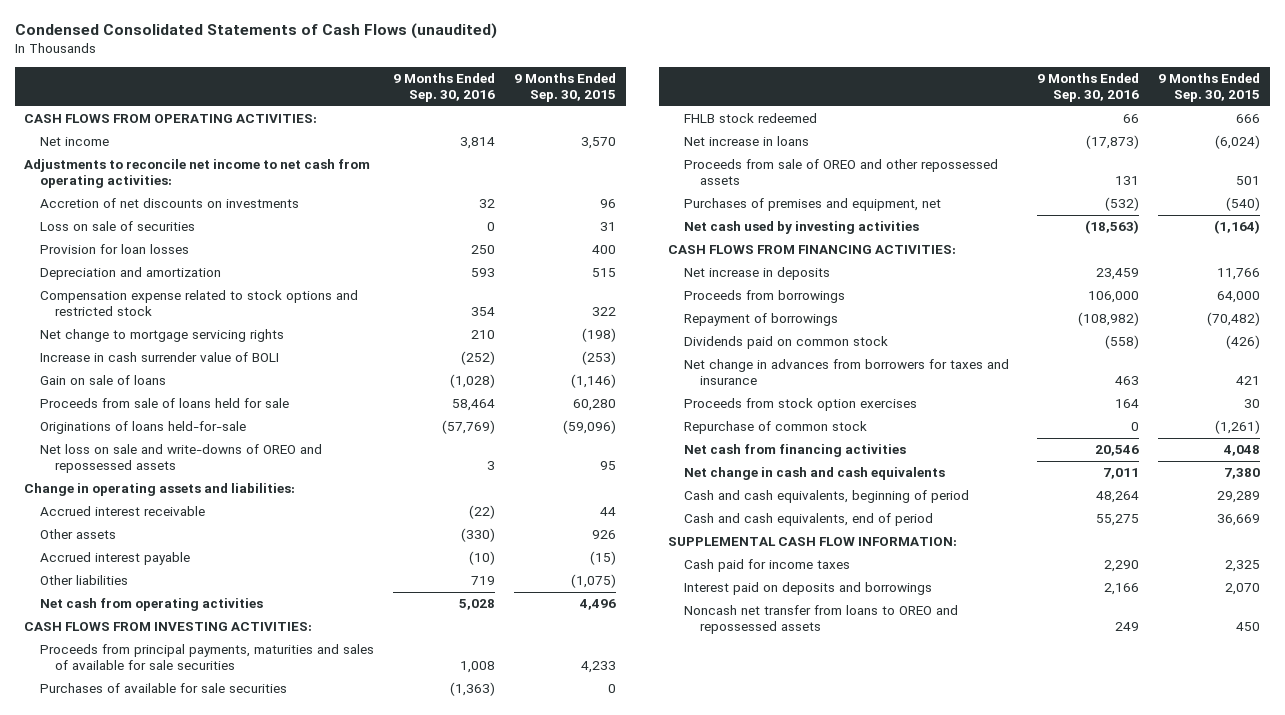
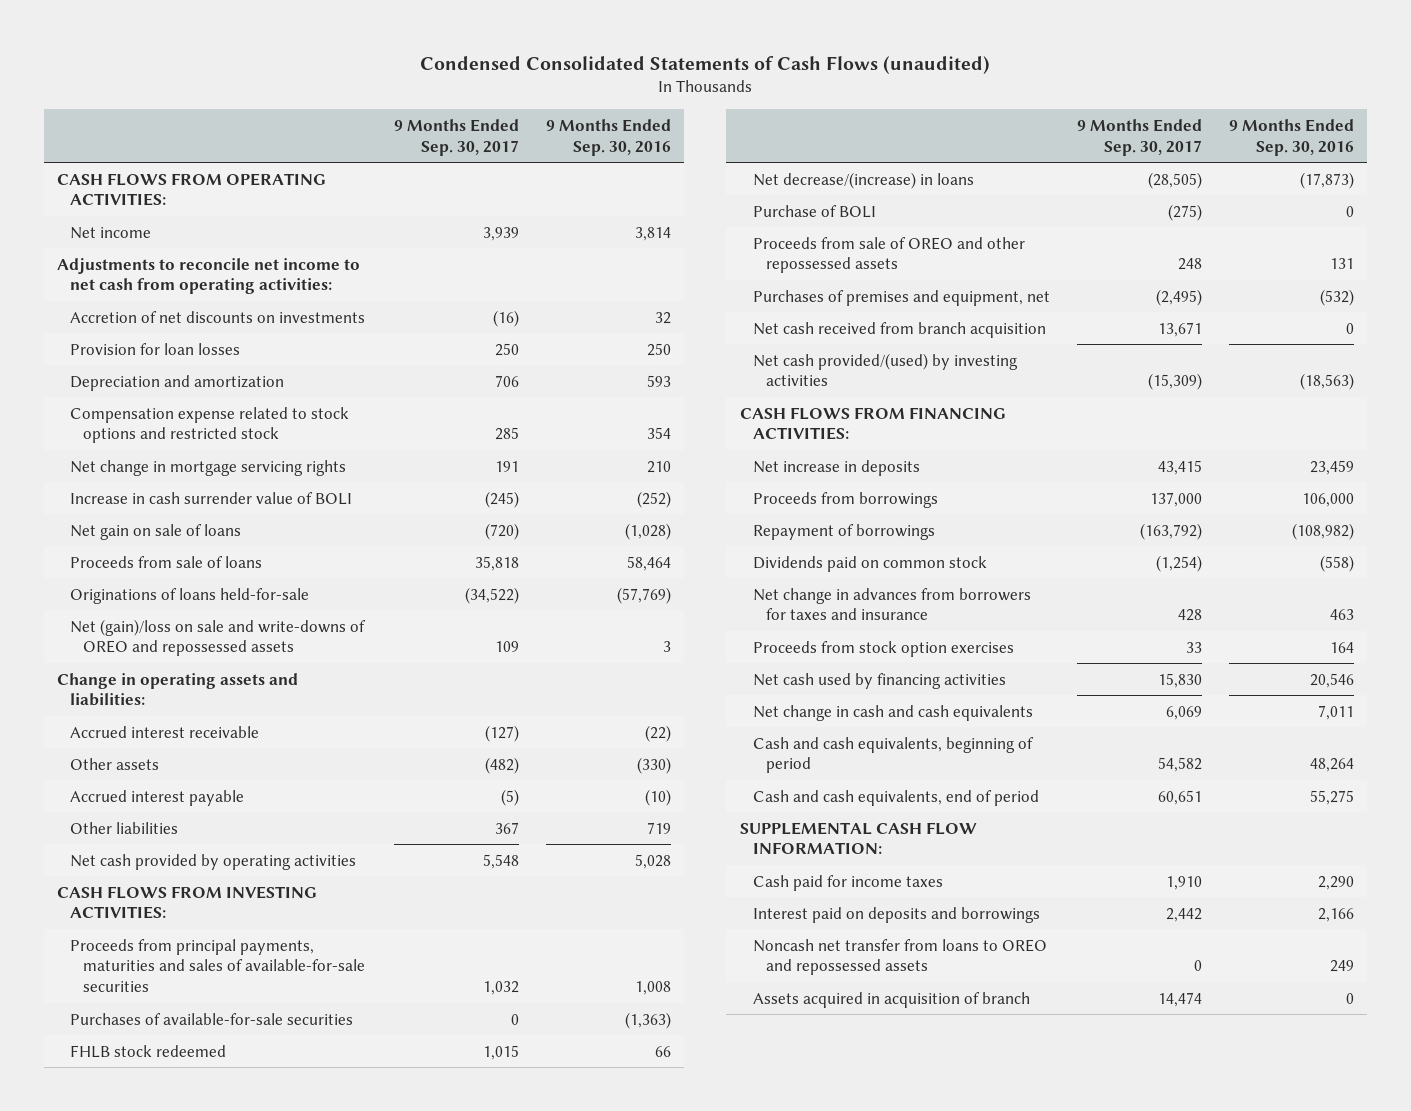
[514,72,617,102] 9 Months Ended Sep. 30, 2015 -> none
none -> [394,118,520,156] 9 Months Ended Sep. 30, 2017
[39,221,195,232] Loss on sale of securities -> none
[39,329,284,343] Net change to mortgage servicing rights -> [70,459,347,476] Net change in mortgage servicing rights
[39,375,166,386] Gain on sale of loans -> [70,523,242,540] Net gain on sale of loans
[39,398,289,409] Proceeds from sale of loans held for sale -> [70,555,263,568] Proceeds from sale of loans
[39,444,322,474] Net loss on sale and write-downs of OREO and repossessed assets -> [70,618,367,657] Net (gain)/loss on sale and write-downs of OREO and repossessed assets
[39,598,263,612] Net cash from operating activities -> [70,853,357,870] Net cash provided by operating activities
[39,644,374,671] Proceeds from principal payments, maturities and sales of available for sale securities -> [70,938,366,992] Proceeds from principal payments, maturities and sales of available-for-sale securities
[39,683,287,694] Purchases of available for sale securities -> [70,1012,354,1025] Purchases of available-for-sale securities
[684,136,810,147] Net increase in loans -> [752,171,974,189] Net decrease/(increase) in loans
none -> [752,204,876,218] Purchase of BOLI
none -> [752,321,1046,338] Net cash received from branch acquisition
[684,221,920,235] Net cash used by investing activities -> [752,352,1018,387] Net cash provided/(used) by investing activities
[684,421,868,435] Repurchase of common stock -> none
[684,444,907,458] Net cash from financing activities -> [752,672,1006,689] Net cash used by financing activities
none -> [752,991,1030,1008] Assets acquired in acquisition of branch

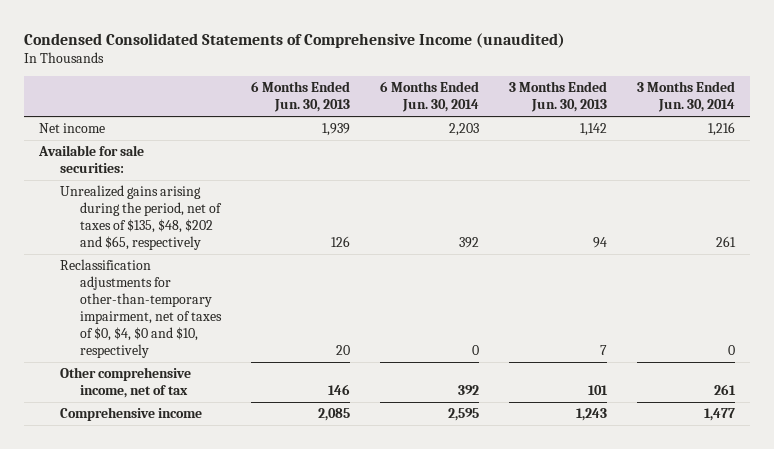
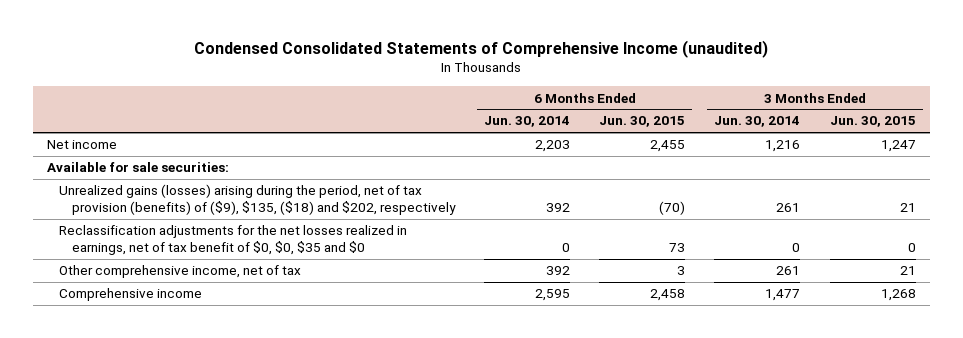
[251,81,351,113] 6 Months Ended Jun. 30, 2013 -> none
[509,81,608,113] 3 Months Ended Jun. 30, 2013 -> none
none -> [599,116,686,128] Jun. 30, 2015
none -> [829,116,916,128] Jun. 30, 2015
[59,259,223,359] Reclassification adjustments for other-than-temporary impairment, net of taxes of $0, $4, $0 and $10, respectively -> none
[59,185,223,251] Unrealized gains arising during the period, net of taxes of $135, $48, $202 and $65, respectively -> [59,184,456,216] Unrealized gains (losses) arising during the period, net of tax provision (benefits) of ($9), $135, ($18) and $202, respectively
none -> [59,225,408,256] Reclassification adjustments for the net losses realized in earnings, net of tax benefit of $0, $0, $35 and $0

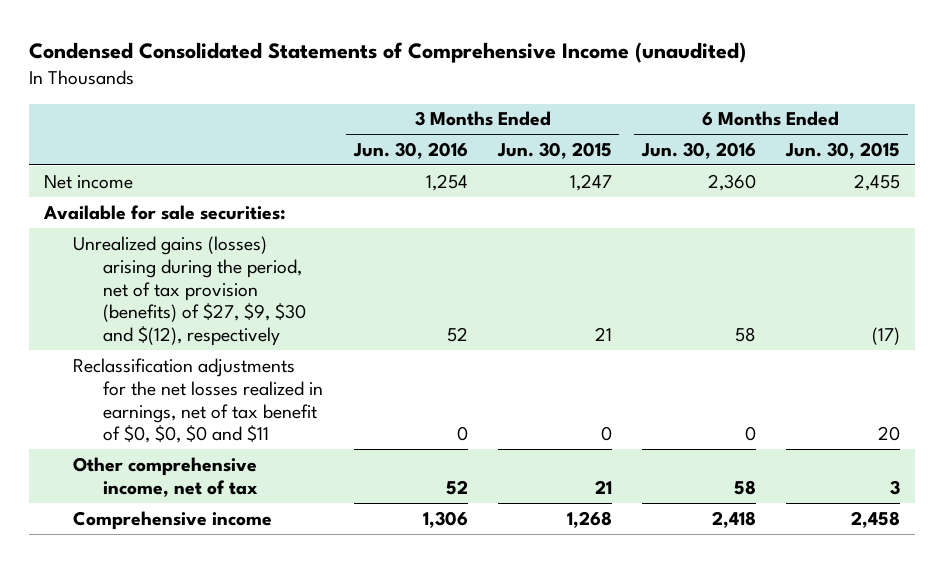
[483,116,570,128] Jun. 30, 2014 -> none
[714,116,801,128] Jun. 30, 2014 -> none
none -> [352,141,468,159] Jun. 30, 2016
none -> [641,141,757,159] Jun. 30, 2016
[59,184,456,216] Unrealized gains (losses) arising during the period, net of tax provision (benefits) of ($9), $135, ($18) and $202, respectively -> [73,235,307,347] Unrealized gains (losses) arising during the period, net of tax provision (benefits) of $27, $9, $30 and $(12), respectively
[659,201,686,216] (70) -> [872,327,901,346] (17)
[59,225,408,256] Reclassification adjustments for the net losses realized in earnings, net of tax benefit of $0, $0, $35 and $0 -> [73,357,324,444] Reclassification adjustments for the net losses realized in earnings, net of tax benefit of $0, $0, $0 and $11
[669,243,686,253] 73 -> [878,426,901,442] 20

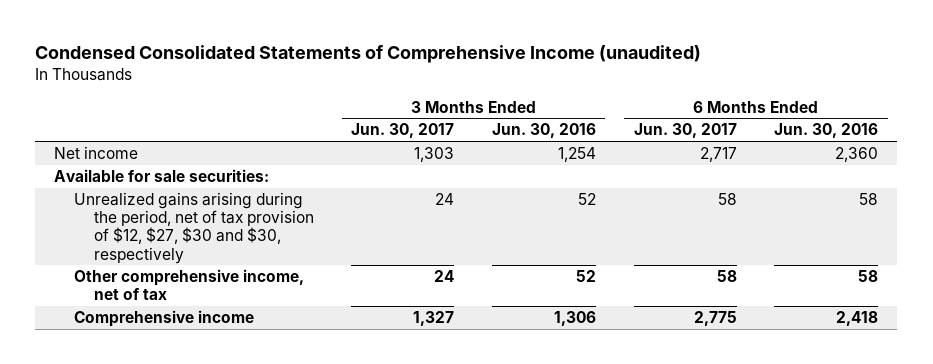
[496,141,612,159] Jun. 30, 2015 -> none
[785,141,901,159] Jun. 30, 2015 -> none
none -> [351,123,455,139] Jun. 30, 2017
none -> [633,123,737,139] Jun. 30, 2017
[73,357,324,444] Reclassification adjustments for the net losses realized in earnings, net of tax benefit of $0, $0, $0 and $11 -> none
[73,235,307,347] Unrealized gains (losses) arising during the period, net of tax provision (benefits) of $27, $9, $30 and $(12), respectively -> [73,192,314,264] Unrealized gains arising during the period, net of tax provision of $12, $27, $30 and $30, respectively

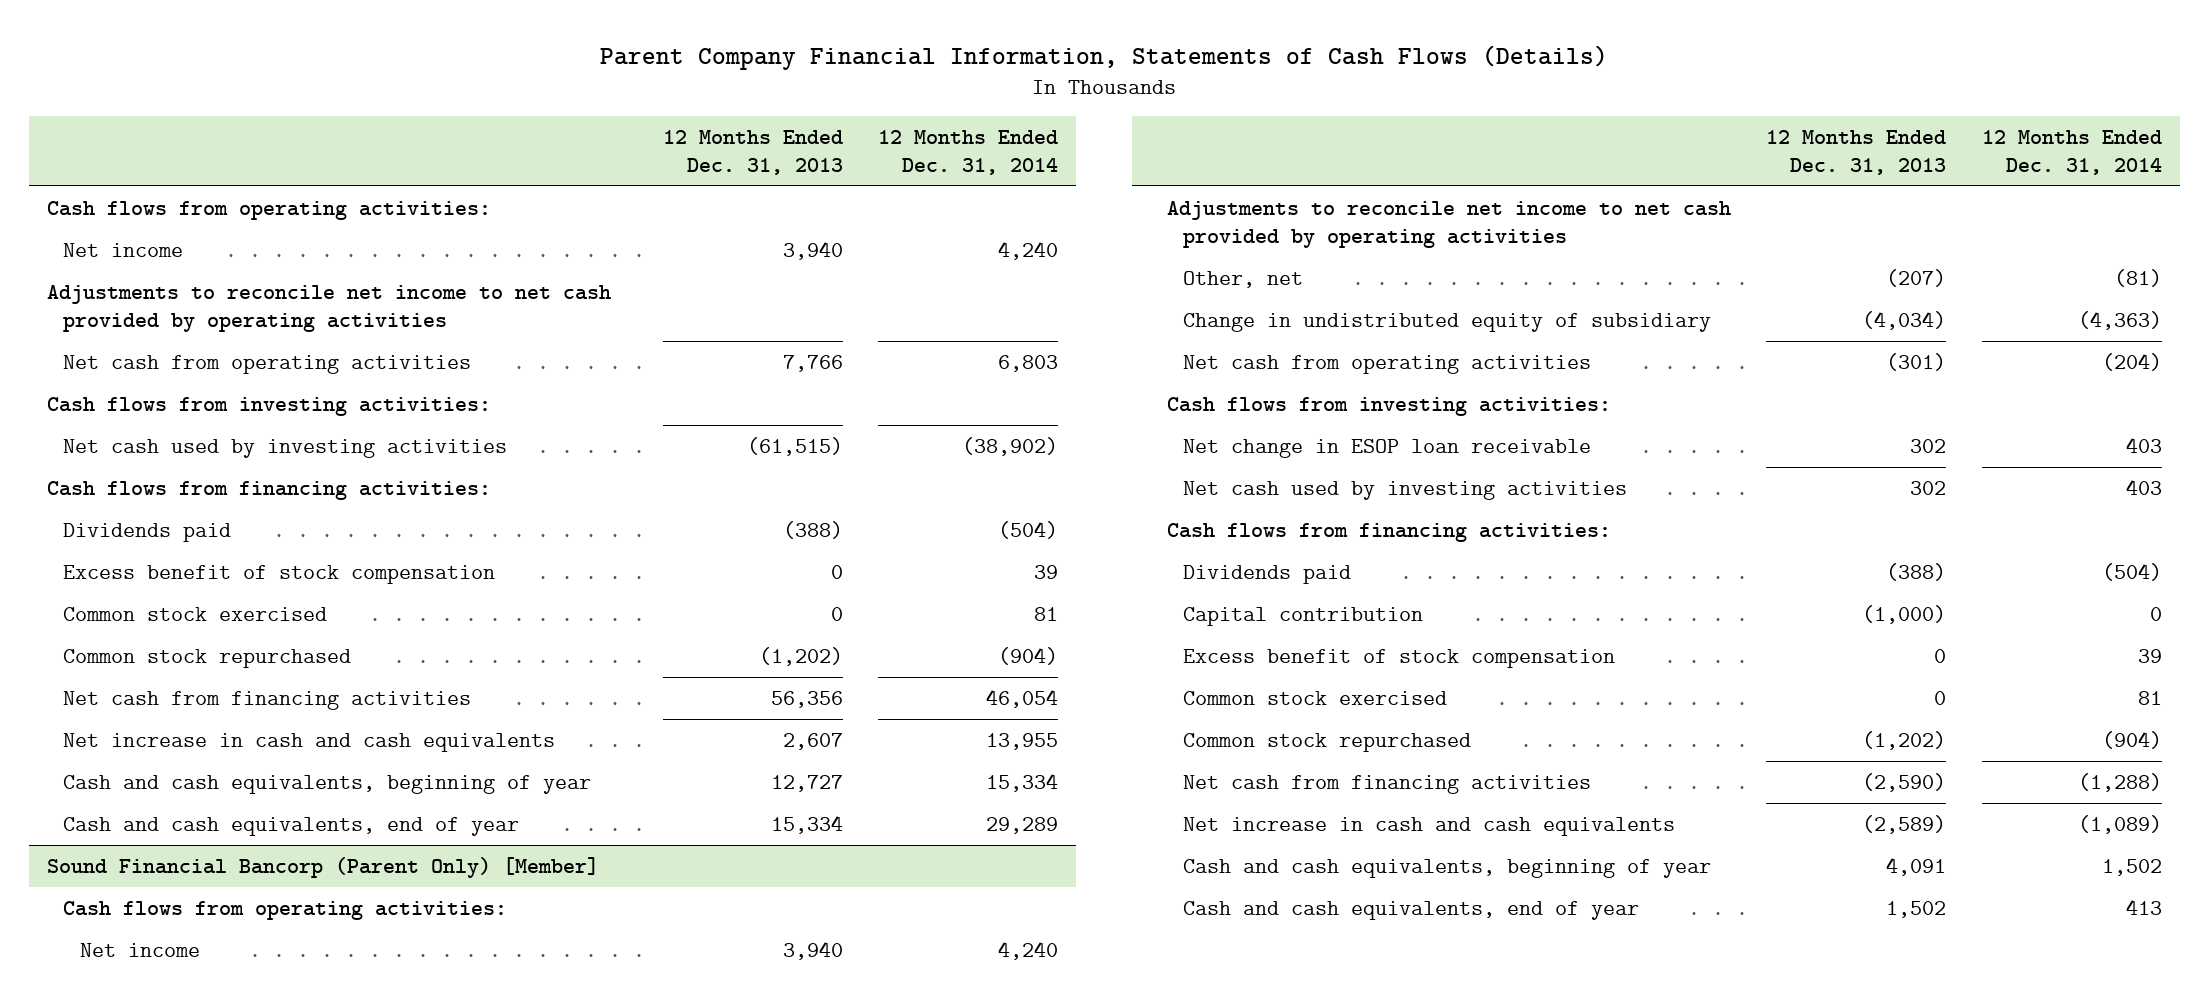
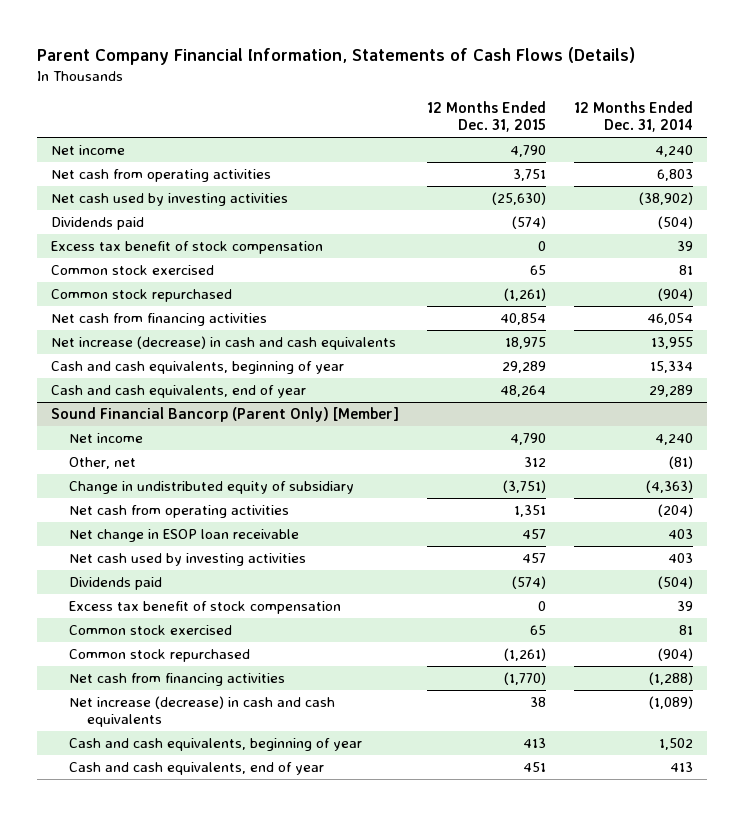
[662,129,843,175] 12 Months Ended Dec. 31, 2013 -> none
none -> [427,100,547,133] 12 Months Ended Dec. 31, 2015
[46,200,491,220] Cash flows from operating activities: -> none
[46,284,611,332] Adjustments to reconcile net income to net cash provided by operating activities -> none
[46,396,491,416] Cash flows from investing activities: -> none
[46,480,491,500] Cash flows from financing activities: -> none
[63,564,496,584] Excess benefit of stock compensation -> [51,240,324,254] Excess tax benefit of stock compensation
[63,732,556,752] Net increase in cash and cash equivalents -> [51,335,397,350] Net increase (decrease) in cash and cash equivalents
[63,900,508,920] Cash flows from operating activities: -> none
[1166,200,1731,248] Adjustments to reconcile net income to net cash provided by operating activities -> none
[1166,396,1611,416] Cash flows from investing activities: -> none
[1166,522,1611,542] Cash flows from financing activities: -> none
[1183,606,1424,626] Capital contribution -> none
[1183,648,1616,668] Excess benefit of stock compensation -> [68,600,341,614] Excess tax benefit of stock compensation
[1183,816,1676,836] Net increase in cash and cash equivalents -> [68,695,335,728] Net increase (decrease) in cash and cash equivalents

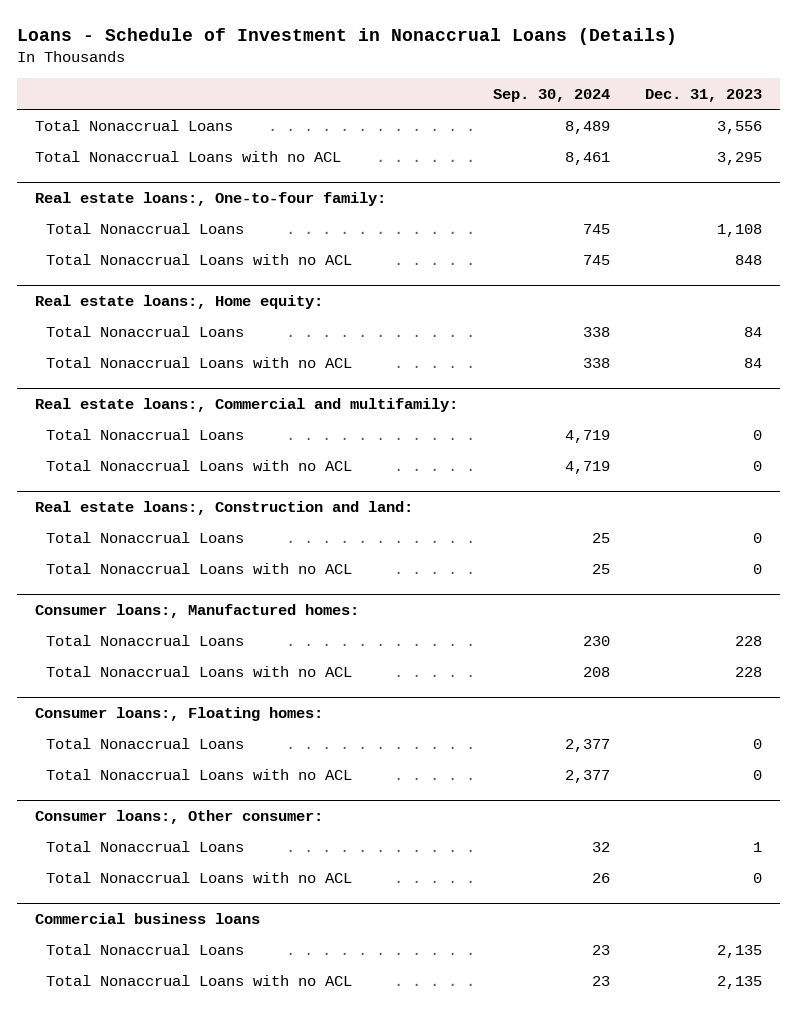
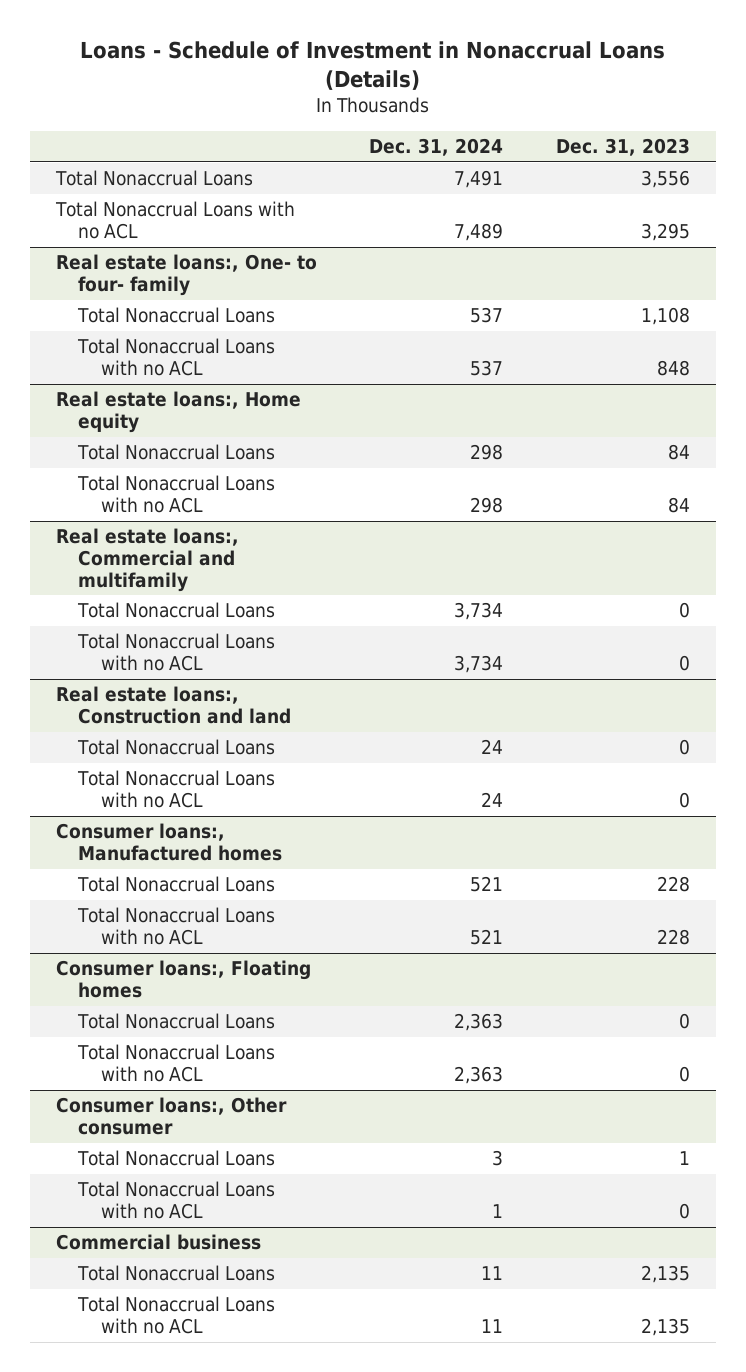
[492,88,610,102] Sep. 30, 2024 -> none
none -> [369,137,504,156] Dec. 31, 2024
[34,191,386,206] Real estate loans:, One-to-four family: -> [55,254,317,296] Real estate loans:, One- to four- family
[34,294,323,309] Real estate loans:, Home equity: -> [55,391,301,433] Real estate loans:, Home equity
[34,397,458,412] Real estate loans:, Commercial and multifamily: -> [55,528,239,592] Real estate loans:, Commercial and multifamily
[34,500,413,515] Real estate loans:, Construction and land: -> [55,686,292,724] Real estate loans:, Construction and land
[34,603,359,618] Consumer loans:, Manufactured homes: -> [55,823,283,861] Consumer loans:, Manufactured homes
[34,706,323,721] Consumer loans:, Floating homes: -> [55,960,311,998] Consumer loans:, Floating homes
[34,809,323,824] Consumer loans:, Other consumer: -> [55,1097,287,1135] Consumer loans:, Other consumer
[34,912,260,924] Commercial business loans -> [55,1234,261,1251] Commercial business

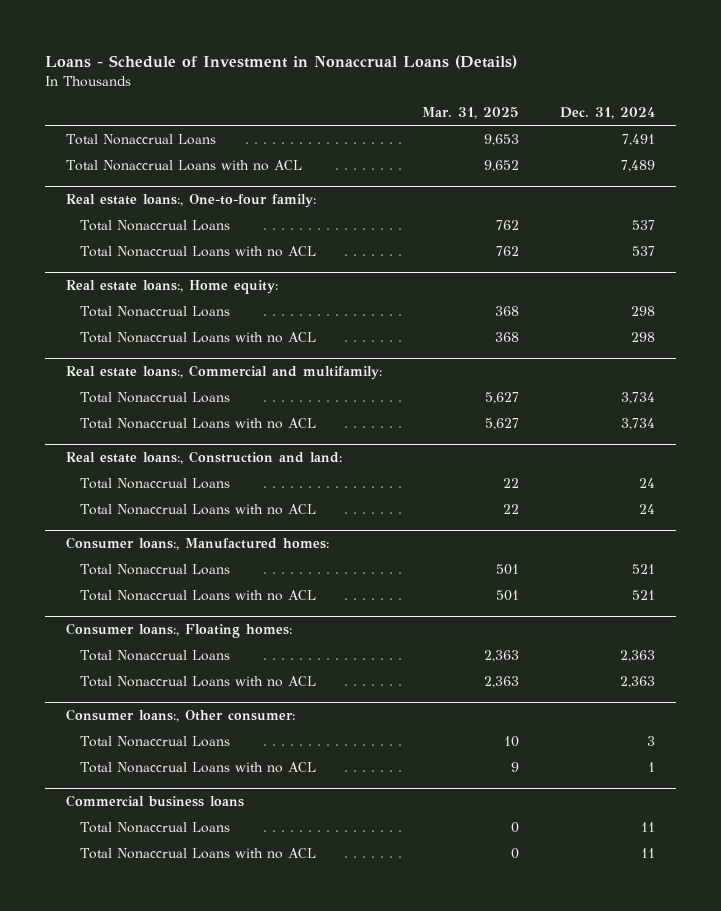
[555,137,690,156] Dec. 31, 2023 -> none
none -> [422,107,520,120] Mar. 31, 2025
[55,254,317,296] Real estate loans:, One- to four- family -> [65,194,316,209] Real estate loans:, One-to-four family:
[55,391,301,433] Real estate loans:, Home equity -> [65,280,278,295] Real estate loans:, Home equity:
[55,528,239,592] Real estate loans:, Commercial and multifamily -> [65,365,382,381] Real estate loans:, Commercial and multifamily:
[55,686,292,724] Real estate loans:, Construction and land -> [65,451,342,465] Real estate loans:, Construction and land:
[55,823,283,861] Consumer loans:, Manufactured homes -> [65,537,329,551] Consumer loans:, Manufactured homes:
[55,960,311,998] Consumer loans:, Floating homes -> [65,623,292,639] Consumer loans:, Floating homes:
[55,1097,287,1135] Consumer loans:, Other consumer -> [65,709,295,723] Consumer loans:, Other consumer:
[55,1234,261,1251] Commercial business -> [65,795,244,808] Commercial business loans

